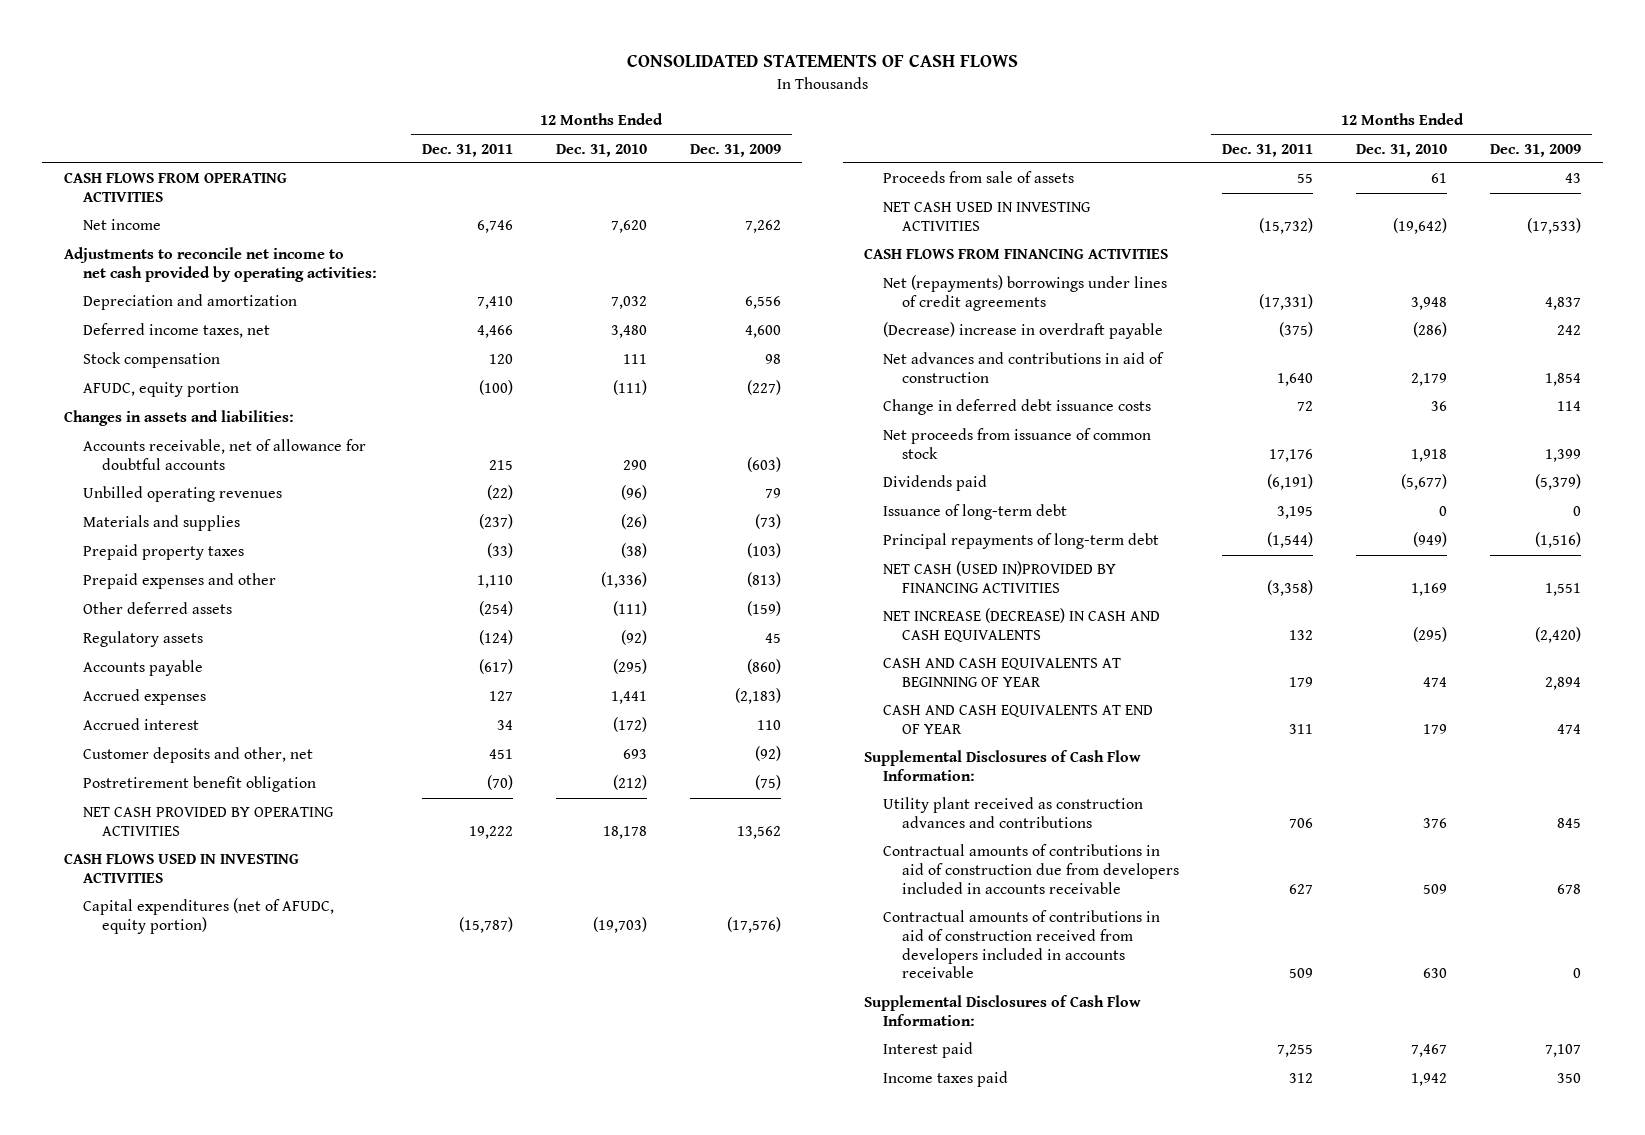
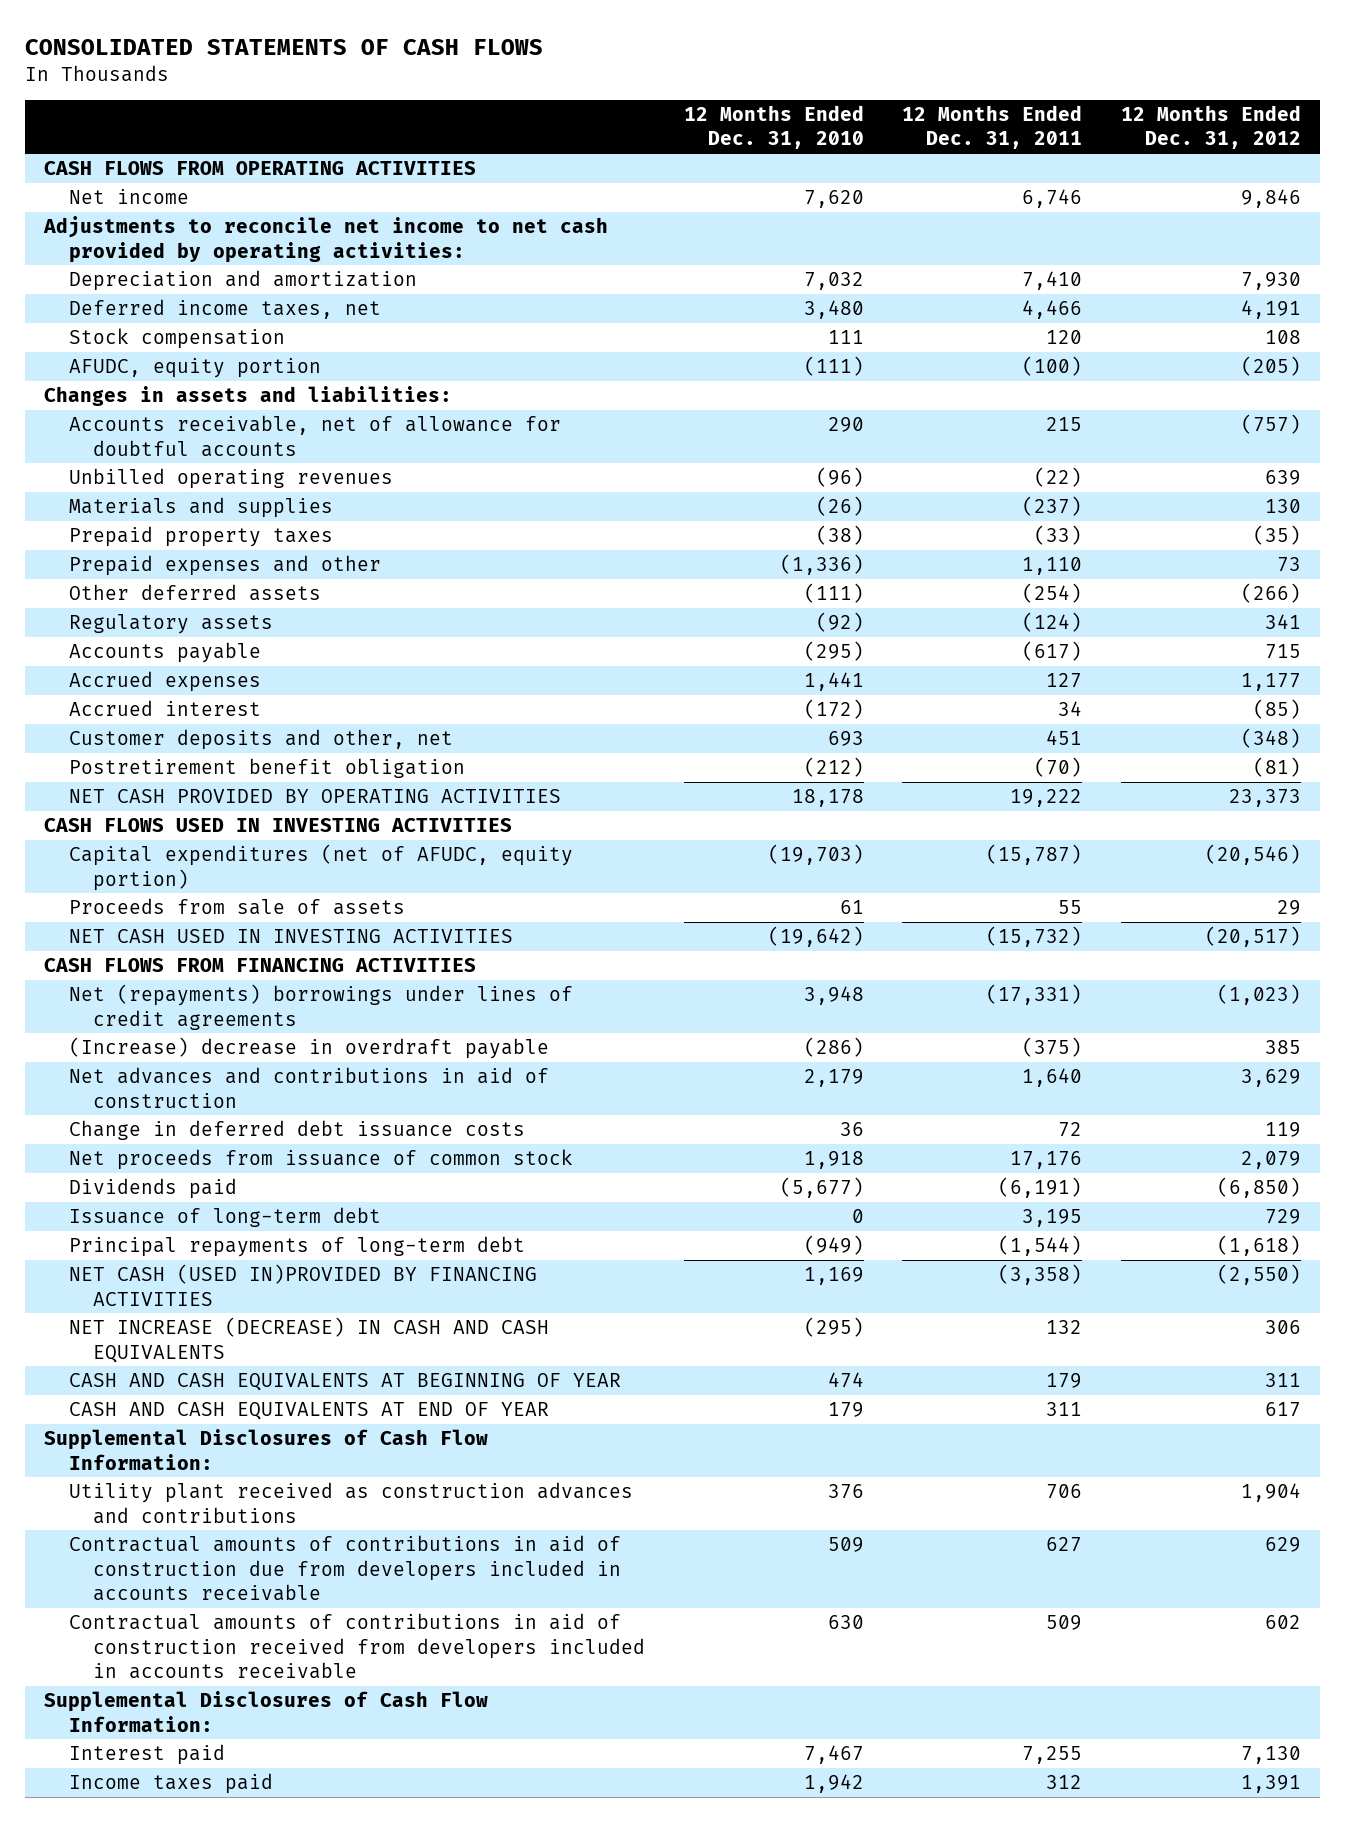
[689,143,781,157] Dec. 31, 2009 -> none
none -> [1120,105,1301,150] 12 Months Ended Dec. 31, 2012
[883,322,1164,340] (Decrease) increase in overdraft payable -> [68,1037,549,1060] (Increase) decrease in overdraft payable

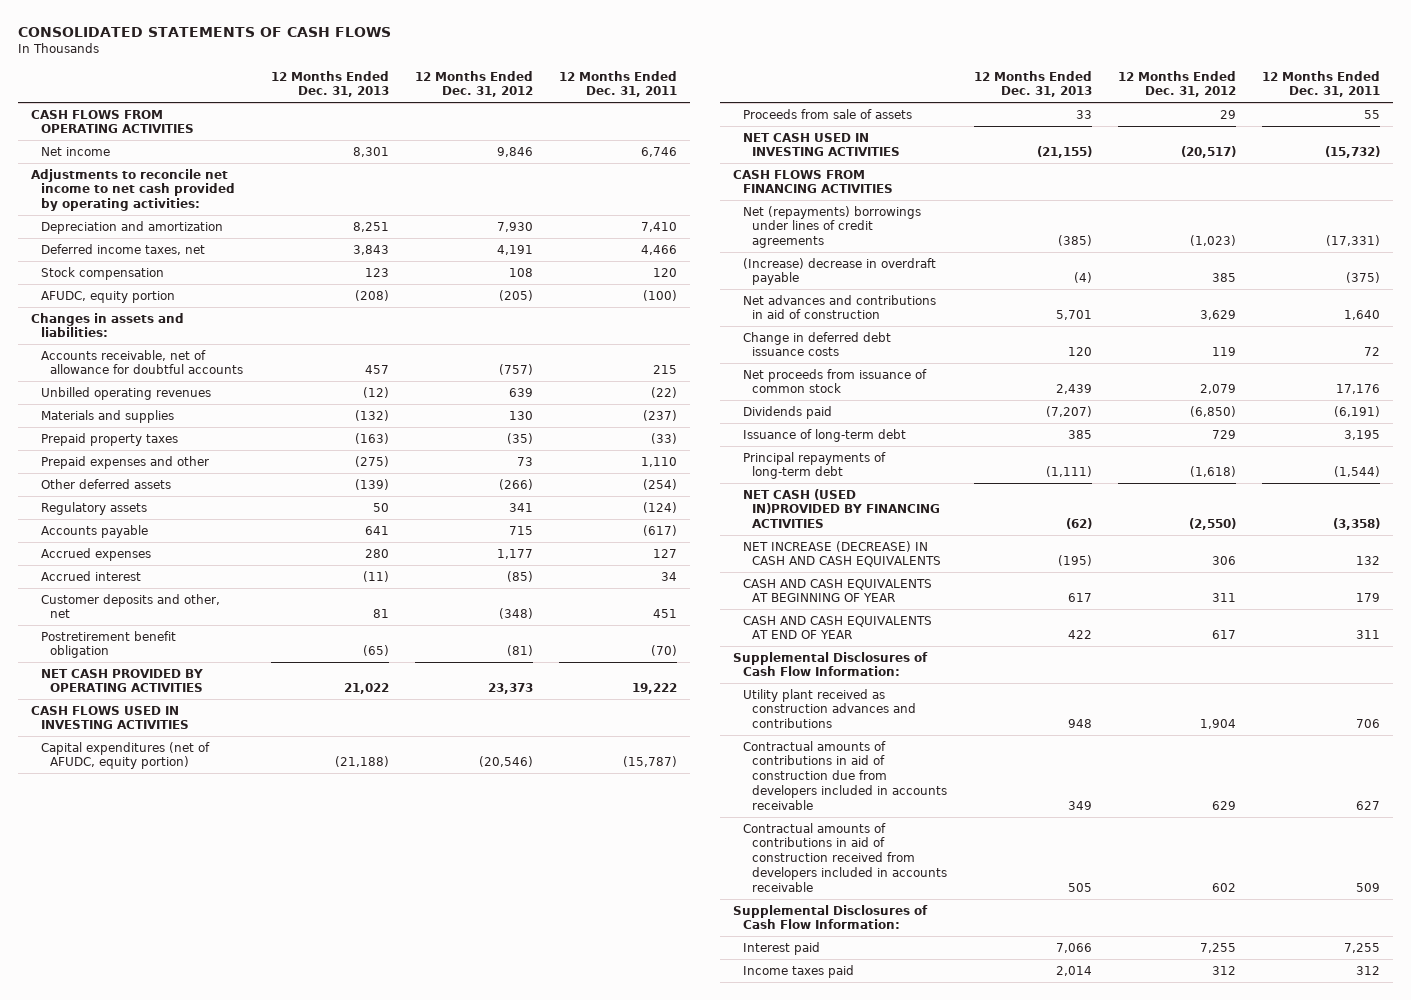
[683,105,864,150] 12 Months Ended Dec. 31, 2010 -> none
none -> [271,70,390,98] 12 Months Ended Dec. 31, 2013
[1240,1746,1301,1765] 7,130 -> [1199,942,1236,953] 7,255
[1240,1775,1301,1794] 1,391 -> [1211,965,1236,975] 312

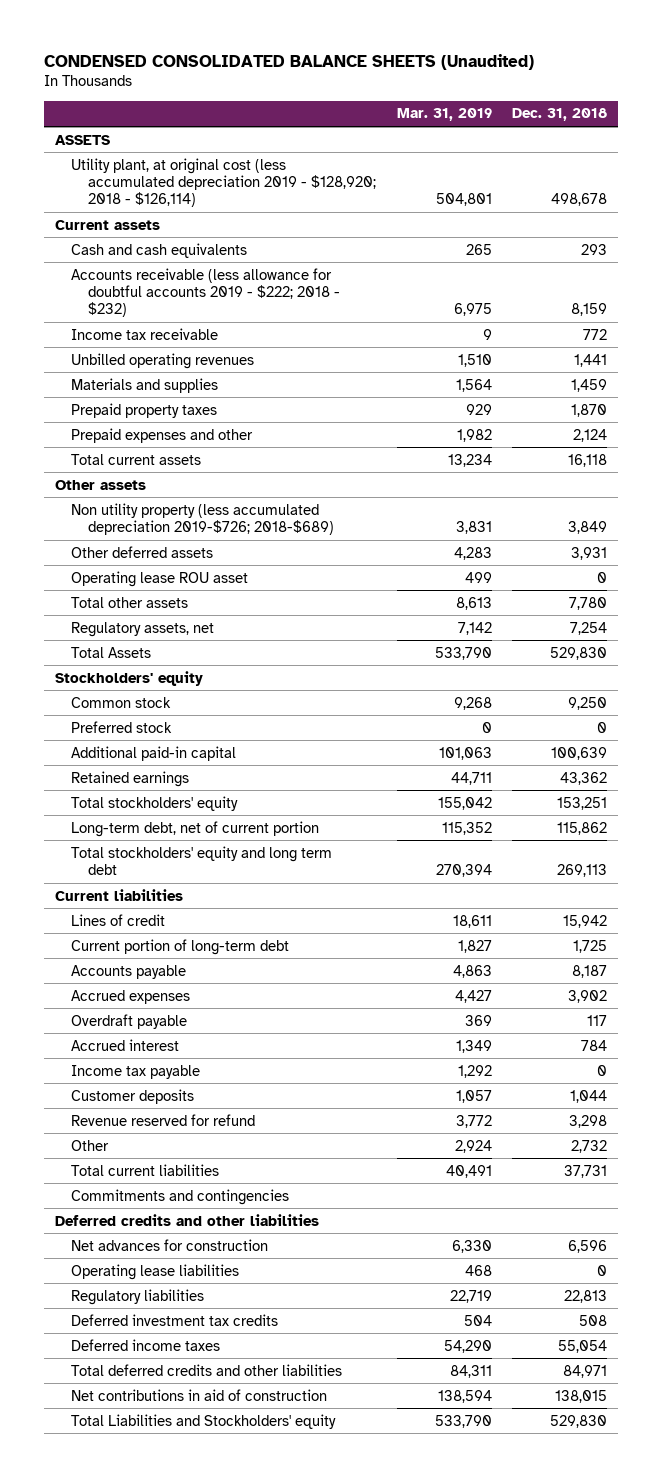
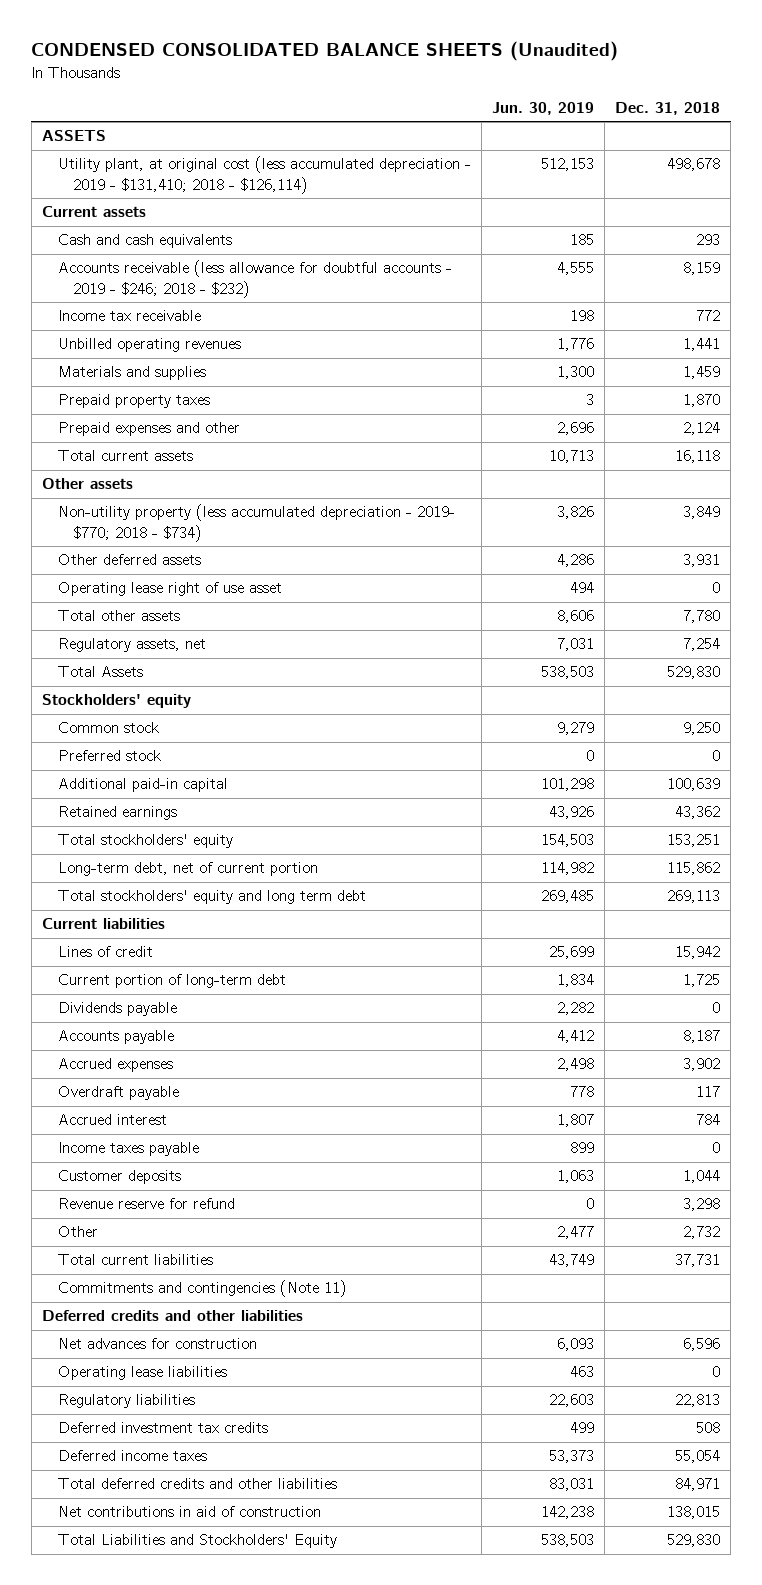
[396,108,492,122] Mar. 31, 2019 -> none
none -> [491,101,594,115] Jun. 30, 2019
[71,157,377,208] Utility plant, at original cost (less accumulated depreciation 2019 - $128,920; 2018 - $126,114) -> [57,156,471,194] Utility plant, at original cost (less accumulated depreciation - 2019 - $131,410; 2018 - $126,114)
[71,267,341,318] Accounts receivable (less allowance for doubtful accounts 2019 - $222; 2018 - $232) -> [57,260,452,298] Accounts receivable (less allowance for doubtful accounts - 2019 - $246; 2018 - $232)
[71,502,335,535] Non utility property (less accumulated depreciation 2019-$726; 2018-$689) -> [57,504,455,542] Non-utility property (less accumulated depreciation - 2019- $770; 2018 - $734)
[71,570,249,587] Operating lease ROU asset -> [57,582,282,597] Operating lease right of use asset
none -> [57,1002,177,1017] Dividends payable
[71,1064,201,1079] Income tax payable -> [57,1142,199,1157] Income taxes payable
[71,1113,256,1126] Revenue reserved for refund -> [57,1198,235,1210] Revenue reserve for refund
[71,1188,290,1205] Commitments and contingencies -> [57,1280,347,1298] Commitments and contingencies (Note 11)
[71,1413,337,1429] Total Liabilities and Stockholders' equity -> [57,1534,337,1549] Total Liabilities and Stockholders' Equity

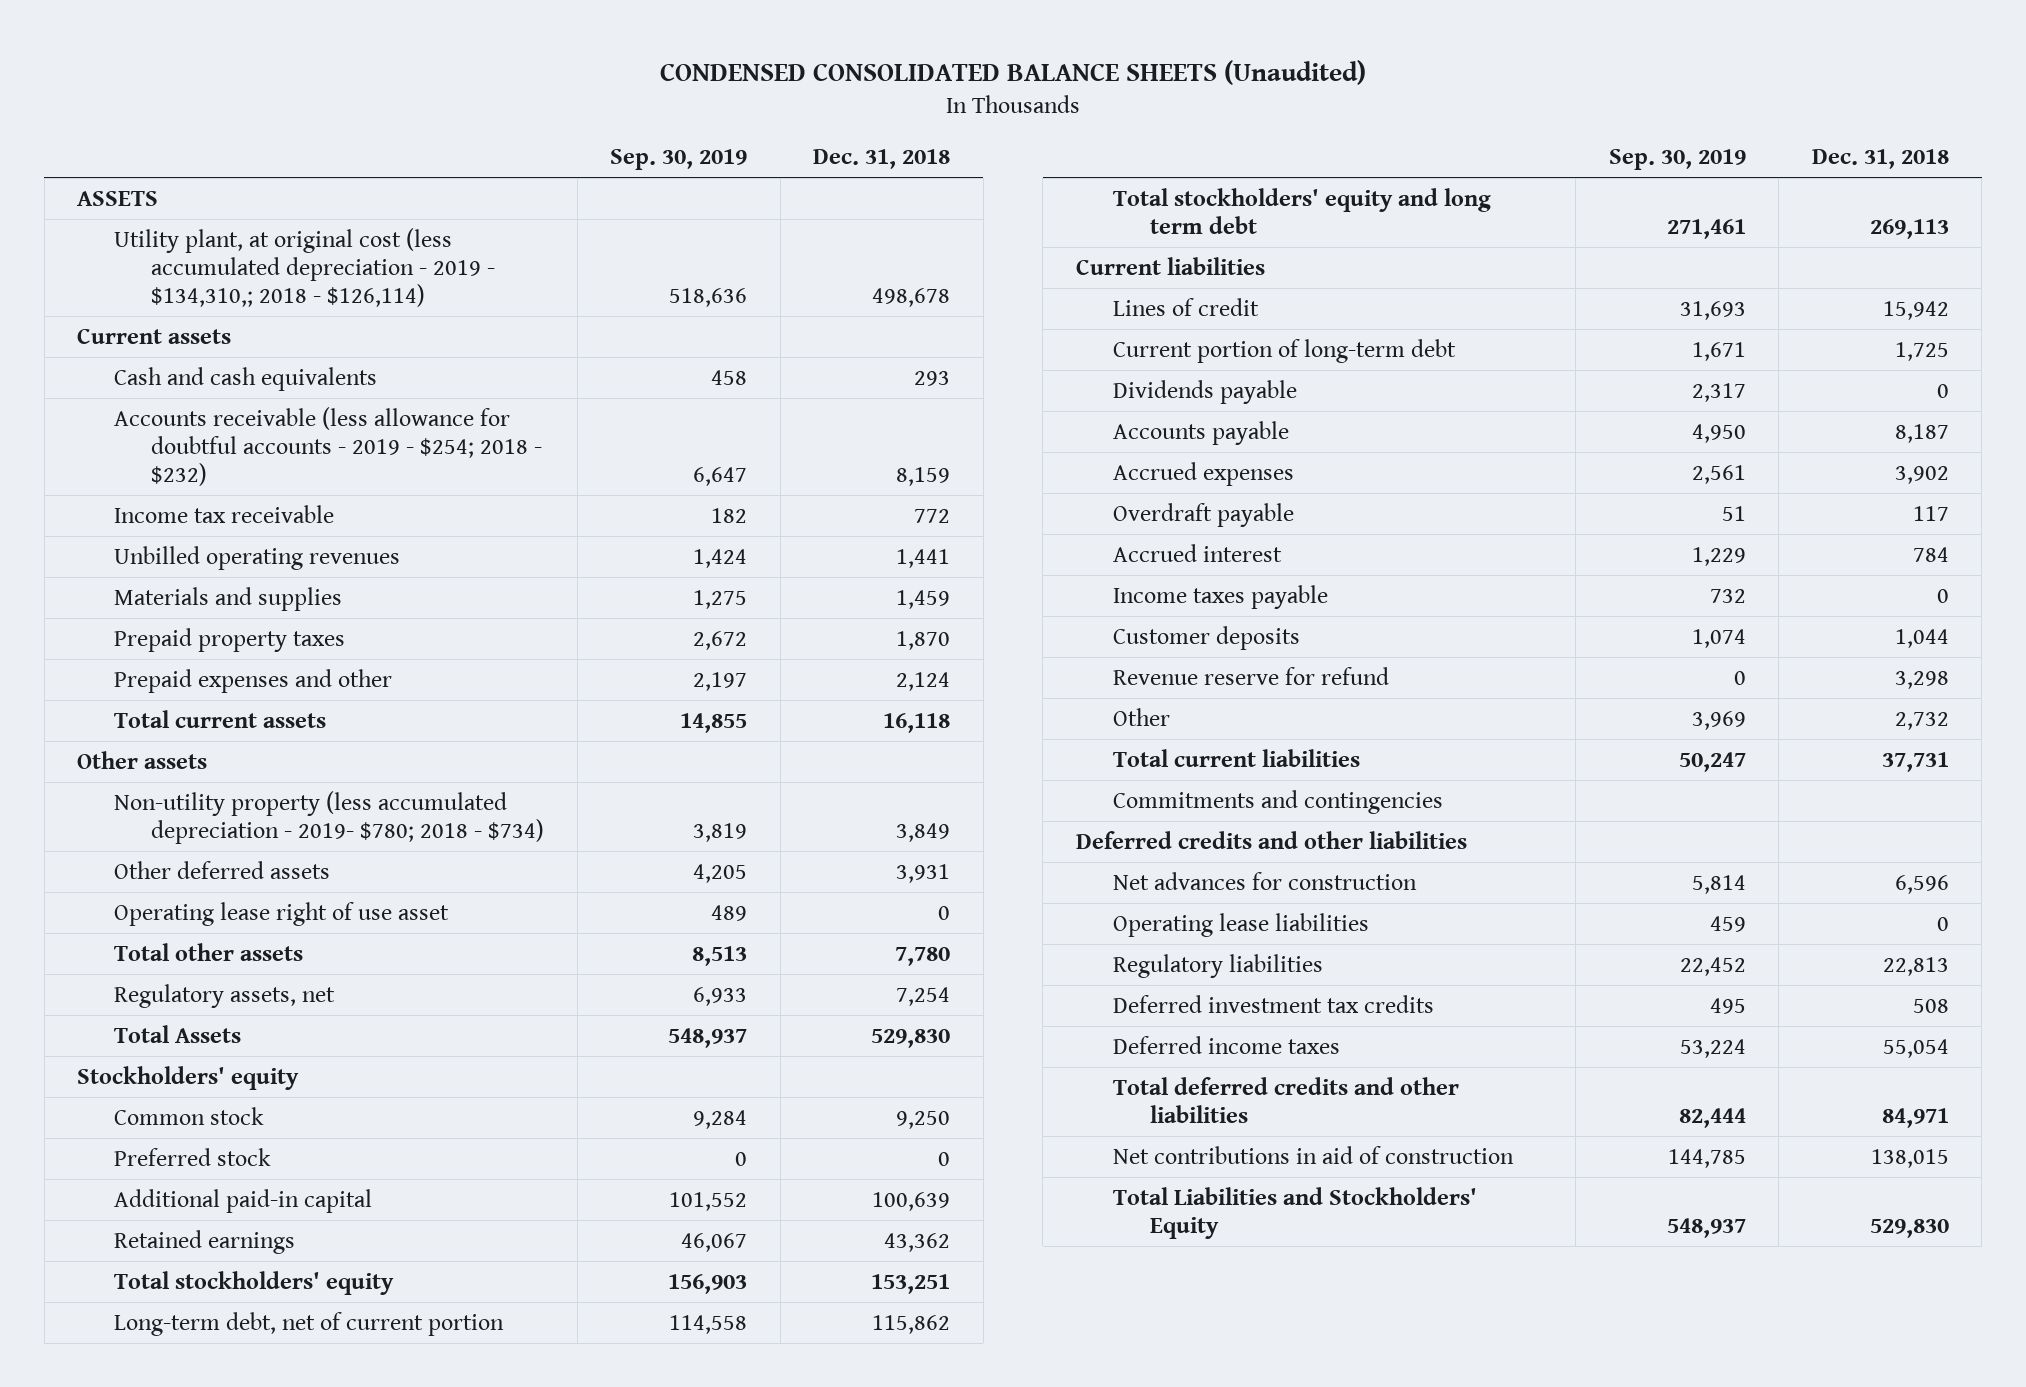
[491,101,594,115] Jun. 30, 2019 -> none
none -> [610,149,748,171] Sep. 30, 2019
[57,156,471,194] Utility plant, at original cost (less accumulated depreciation - 2019 - $131,410; 2018 - $126,114) -> [114,227,496,307] Utility plant, at original cost (less accumulated depreciation - 2019 - $134,310,; 2018 - $126,114)
[57,260,452,298] Accounts receivable (less allowance for doubtful accounts - 2019 - $246; 2018 - $232) -> [114,406,543,486] Accounts receivable (less allowance for doubtful accounts - 2019 - $254; 2018 - $232)
[57,504,455,542] Non-utility property (less accumulated depreciation - 2019- $770; 2018 - $734) -> [114,790,545,844] Non-utility property (less accumulated depreciation - 2019- $780; 2018 - $734)
[57,1280,347,1298] Commitments and contingencies (Note 11) -> [1112,789,1443,814] Commitments and contingencies

